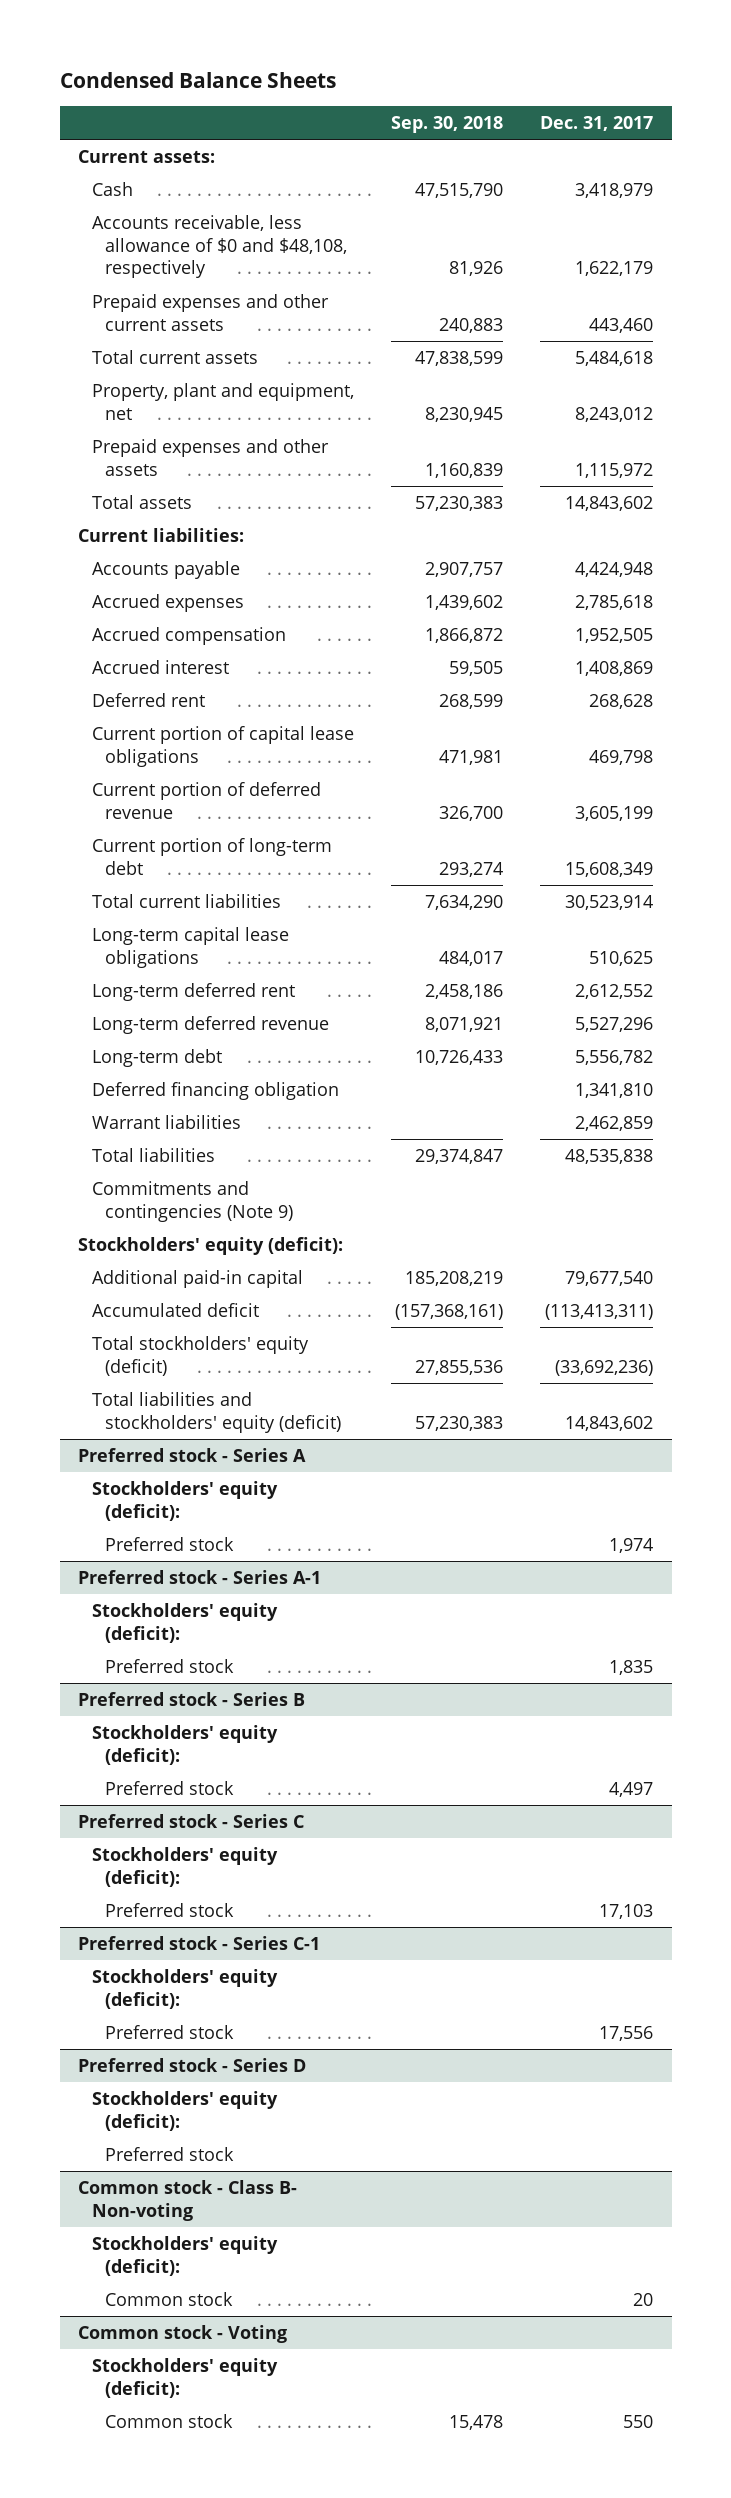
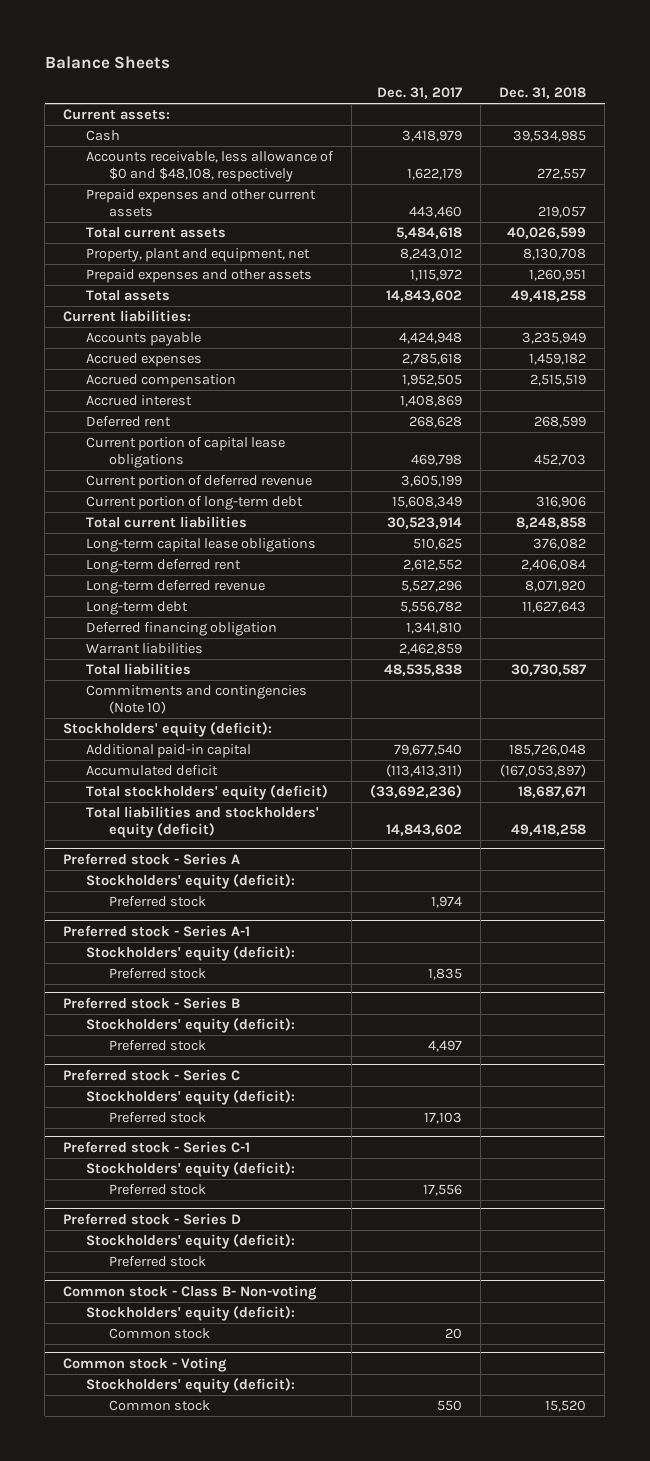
[59,71,336,88] Condensed Balance Sheets -> [44,55,170,69] Balance Sheets
[390,115,503,133] Sep. 30, 2018 -> none
none -> [499,87,587,100] Dec. 31, 2018
[91,1181,294,1222] Commitments and contingencies (Note 9) -> [86,685,308,715] Commitments and contingencies (Note 10)

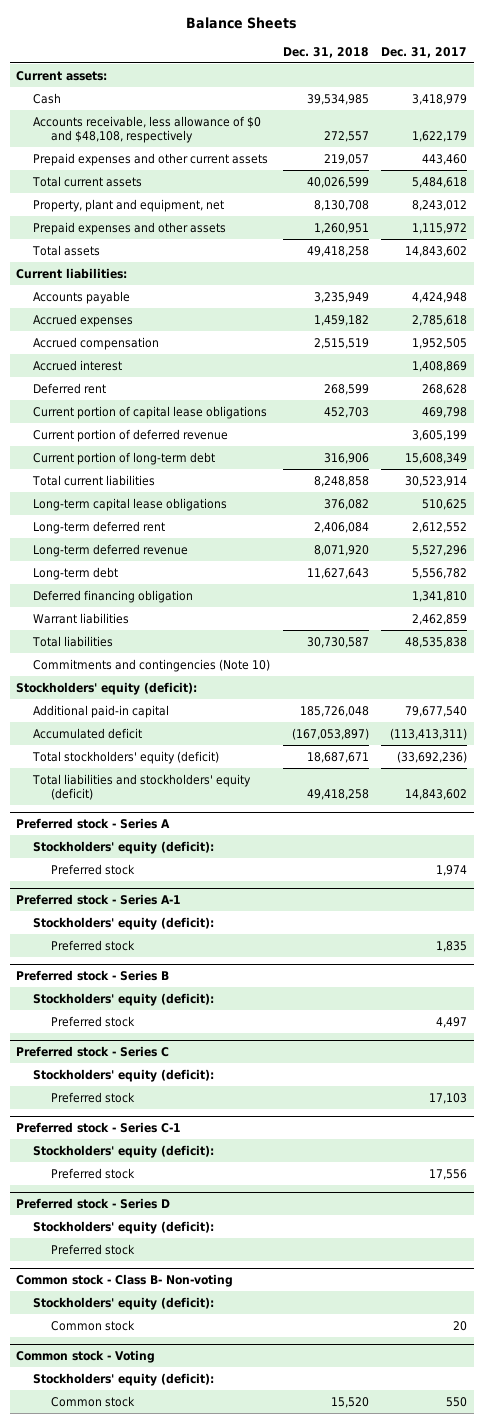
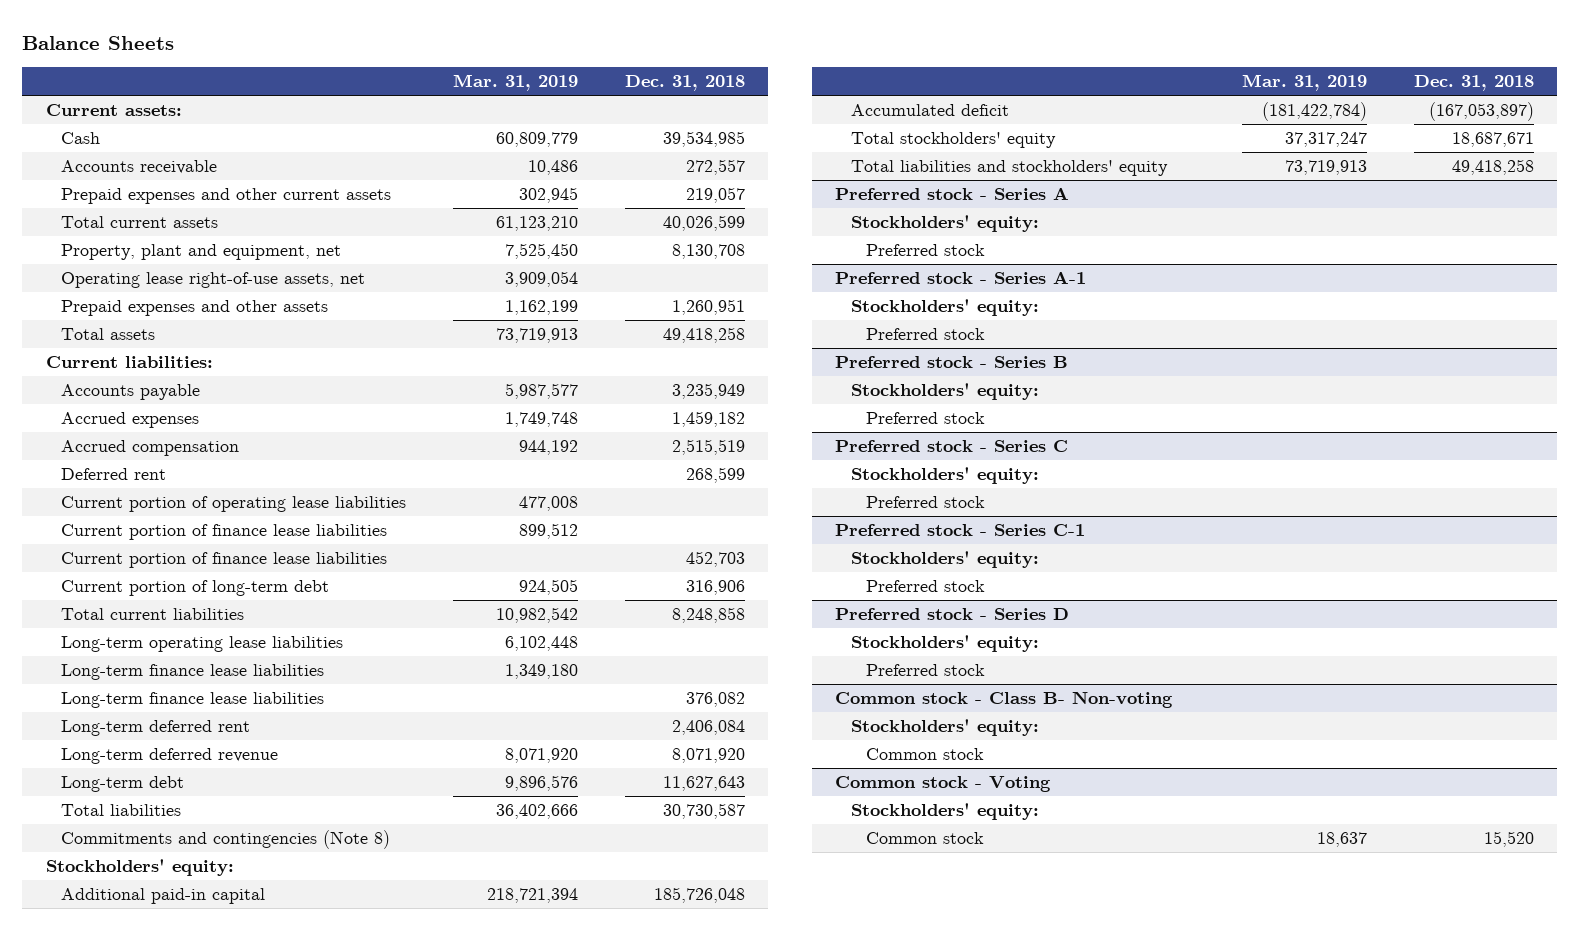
[381,46,468,58] Dec. 31, 2017 -> none
none -> [453,74,579,92] Mar. 31, 2019
[33,115,262,143] Accounts receivable, less allowance of $0 and $48,108, respectively -> [61,160,218,175] Accounts receivable
none -> [61,272,366,289] Operating lease right-of-use assets, net
[33,359,123,371] Accrued interest -> none
[33,428,229,442] Current portion of deferred revenue -> none
none -> [61,496,407,513] Current portion of operating lease liabilities
none -> [61,524,388,541] Current portion of finance lease liabilities
[33,405,268,419] Current portion of capital lease obligations -> [61,552,388,569] Current portion of finance lease liabilities
none -> [61,636,344,653] Long-term operating lease liabilities
none -> [61,664,325,681] Long-term finance lease liabilities
[33,497,228,511] Long-term capital lease obligations -> [61,692,325,709] Long-term finance lease liabilities
[33,589,194,603] Deferred financing obligation -> none
[33,612,130,624] Warrant liabilities -> none
[33,658,271,672] Commitments and contingencies (Note 10) -> [61,830,391,850] Commitments and contingencies (Note 8)
[15,681,197,695] Stockholders' equity (deficit): -> [45,859,234,877] Stockholders' equity:
[32,750,220,764] Total stockholders' equity (deficit) -> [850,132,1056,149] Total stockholders' equity
[32,773,252,800] Total liabilities and stockholders' equity (deficit) -> [850,160,1168,177] Total liabilities and stockholders' equity
[33,840,215,854] Stockholders' equity (deficit): -> [850,215,1039,233] Stockholders' equity:
[33,916,215,930] Stockholders' equity (deficit): -> [850,299,1039,317] Stockholders' equity:
[33,992,215,1006] Stockholders' equity (deficit): -> [850,383,1039,401] Stockholders' equity:
[33,1068,215,1082] Stockholders' equity (deficit): -> [850,467,1039,485] Stockholders' equity:
[33,1144,215,1158] Stockholders' equity (deficit): -> [850,551,1039,569] Stockholders' equity:
[33,1220,215,1234] Stockholders' equity (deficit): -> [850,635,1039,653] Stockholders' equity:
[33,1296,215,1310] Stockholders' equity (deficit): -> [850,719,1039,737] Stockholders' equity:
[33,1372,215,1386] Stockholders' equity (deficit): -> [850,803,1039,821] Stockholders' equity:

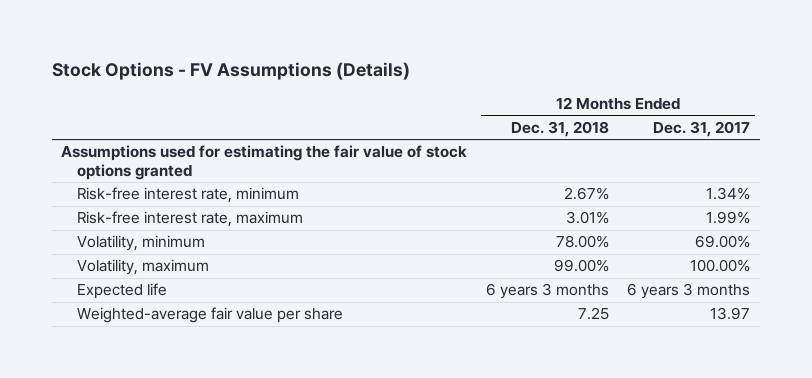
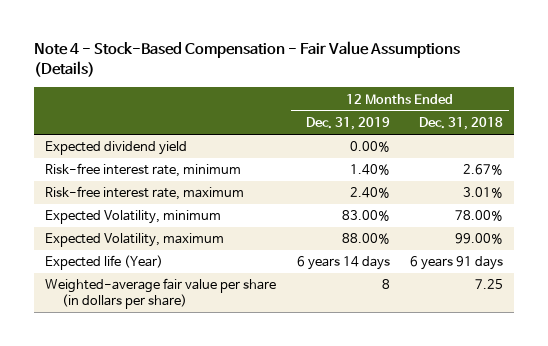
[52,62,411,81] Stock Options - FV Assumptions (Details) -> [34,41,461,78] Note 4 - Stock-Based Compensation - Fair Value Assumptions (Details)
[653,120,751,137] Dec. 31, 2017 -> none
none -> [305,117,390,131] Dec. 31, 2019
[61,145,468,180] Assumptions used for estimating the fair value of stock options granted -> none
none -> [44,141,187,156] Expected dividend yield
[76,235,205,252] Volatility, minimum -> [44,210,221,225] Expected Volatility, minimum
[76,259,209,276] Volatility, maximum -> [44,233,224,248] Expected Volatility, maximum
[76,283,167,300] Expected life -> [44,255,163,271] Expected life (Year)
[485,283,609,300] 6 years 3 months -> [410,256,504,271] 6 years 91 days
[76,307,343,324] Weighted-average fair value per share -> [44,278,276,310] Weighted-average fair value per share (in dollars per share)

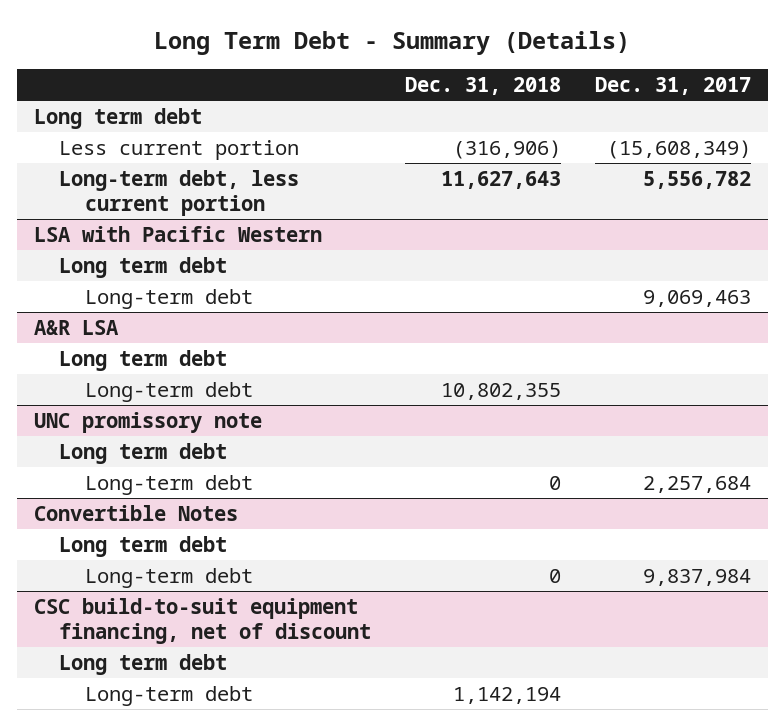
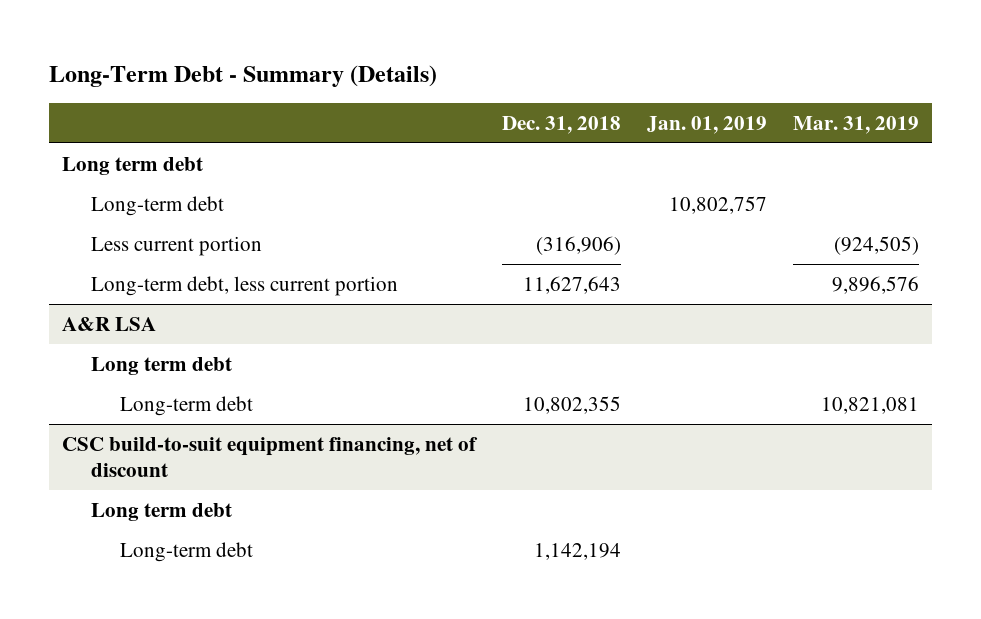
[154,30,631,55] Long Term Debt - Summary (Details) -> [49,64,438,87] Long-Term Debt - Summary (Details)
[594,76,751,95] Dec. 31, 2017 -> none
none -> [646,115,767,134] Jan. 01, 2019
none -> [792,115,919,134] Mar. 31, 2019
none -> [91,195,225,216] Long-term debt
[33,225,322,242] LSA with Pacific Western -> none
[59,256,228,278] Long term debt -> none
[84,288,253,309] Long-term debt -> none
[33,411,262,433] UNC promissory note -> none
[59,442,228,464] Long term debt -> none
[84,474,253,495] Long-term debt -> none
[33,504,238,521] Convertible Notes -> none
[59,535,228,557] Long term debt -> none
[84,567,253,588] Long-term debt -> none

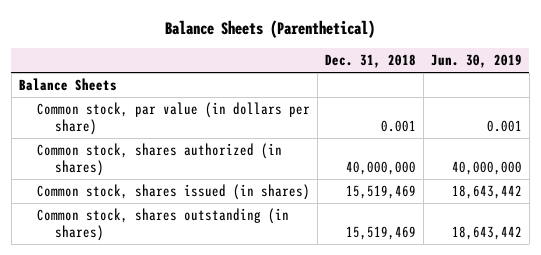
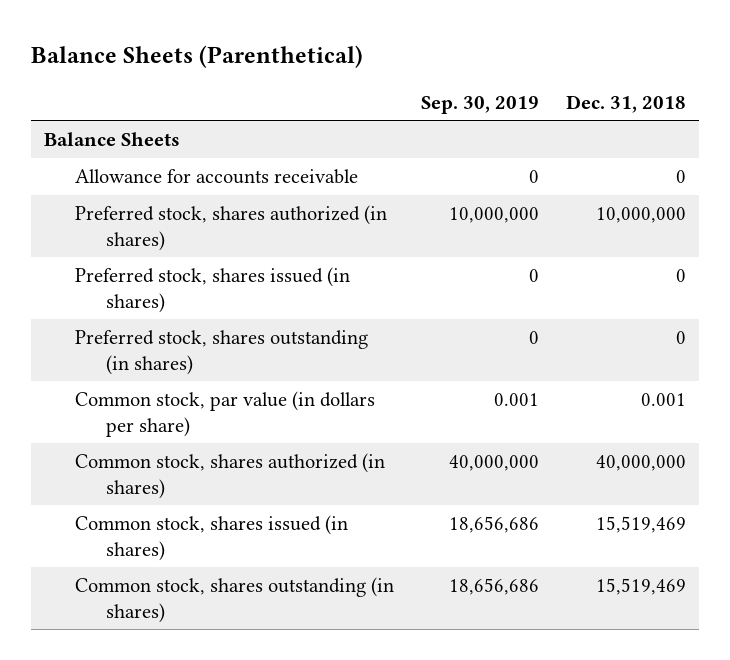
[430,53,522,68] Jun. 30, 2019 -> none
none -> [420,95,539,114] Sep. 30, 2019
none -> [75,169,359,185] Allowance for accounts receivable
none -> [75,205,388,251] Preferred stock, shares authorized (in shares)
none -> [75,267,351,313] Preferred stock, shares issued (in shares)
none -> [75,330,369,375] Preferred stock, shares outstanding (in shares)

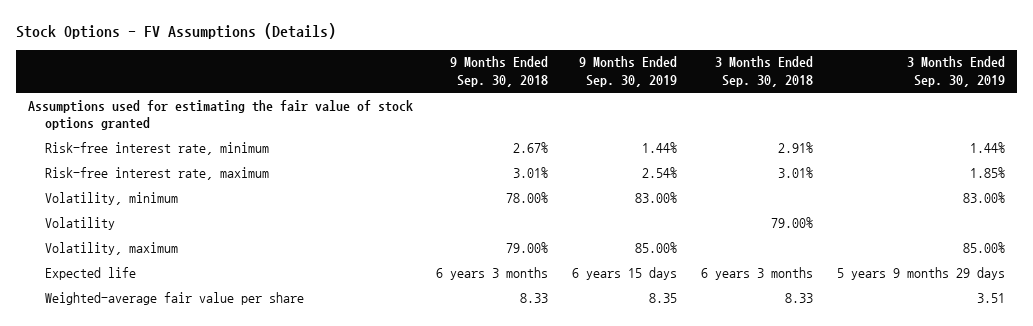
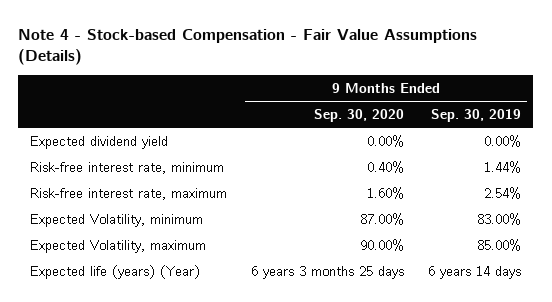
[15,23,336,40] Stock Options - FV Assumptions (Details) -> [18,28,478,66] Note 4 - Stock-based Compensation - Fair Value Assumptions (Details)
[450,56,549,87] 9 Months Ended Sep. 30, 2018 -> none
[715,56,814,87] 3 Months Ended Sep. 30, 2018 -> none
[907,56,1006,87] 3 Months Ended Sep. 30, 2019 -> none
none -> [314,108,405,122] Sep. 30, 2020
[27,99,413,131] Assumptions used for estimating the fair value of stock options granted -> none
none -> [30,135,169,149] Expected dividend yield
[45,216,116,230] Volatility -> none
[45,291,305,305] Weighted-average fair value per share -> none
[45,191,179,205] Volatility, minimum -> [30,213,204,227] Expected Volatility, minimum
[45,241,179,255] Volatility, maximum -> [30,239,207,253] Expected Volatility, maximum
[45,266,137,280] Expected life -> [30,264,201,279] Expected life (years) (Year)
[572,266,678,280] 6 years 15 days -> [428,265,522,279] 6 years 14 days

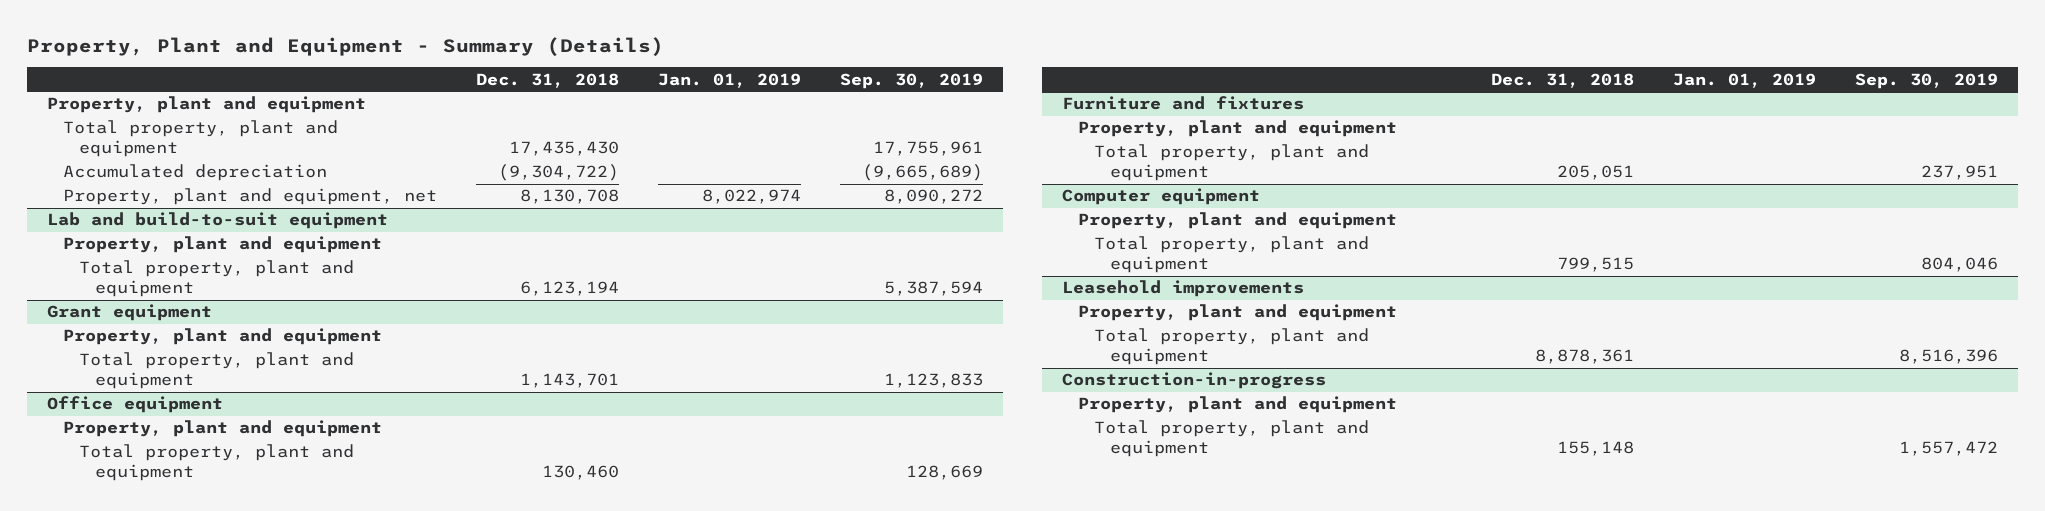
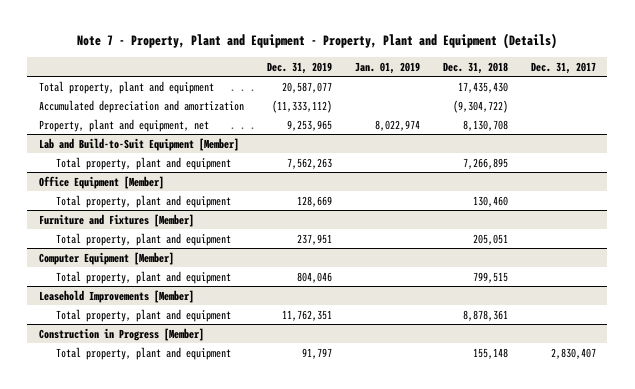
[26,36,664,56] Property, Plant and Equipment - Summary (Details) -> [77,33,558,50] Note 7 - Property, Plant and Equipment - Property, Plant and Equipment (Details)
[839,72,983,89] Sep. 30, 2019 -> none
none -> [266,61,332,74] Dec. 31, 2019
none -> [530,61,596,74] Dec. 31, 2017
[46,96,366,114] Property, plant and equipment -> none
[62,164,327,182] Accumulated depreciation -> [38,99,244,113] Accumulated depreciation and amortization
[62,236,382,254] Property, plant and equipment -> none
[46,304,212,322] Grant equipment -> none
[62,328,382,346] Property, plant and equipment -> none
[78,352,354,390] Total property, plant and equipment -> none
[62,420,382,438] Property, plant and equipment -> none
[46,212,388,230] Lab and build-to-suit equipment -> [38,137,239,151] Lab and Build-to-Suit Equipment [Member]
[519,281,619,297] 6,123,194 -> [462,157,508,169] 7,266,895
[46,396,223,414] Office equipment -> [38,175,164,189] Office Equipment [Member]
[1077,120,1397,138] Property, plant and equipment -> none
[1061,96,1304,111] Furniture and fixtures -> [38,213,194,227] Furniture and Fixtures [Member]
[1077,212,1397,230] Property, plant and equipment -> none
[1061,188,1260,206] Computer equipment -> [38,251,174,265] Computer Equipment [Member]
[1077,304,1397,322] Property, plant and equipment -> none
[1061,280,1304,298] Leasehold improvements -> [38,289,194,303] Leasehold Improvements [Member]
[1077,396,1397,414] Property, plant and equipment -> none
[1061,372,1326,390] Construction-in-progress -> [38,327,204,341] Construction in Progress [Member]

